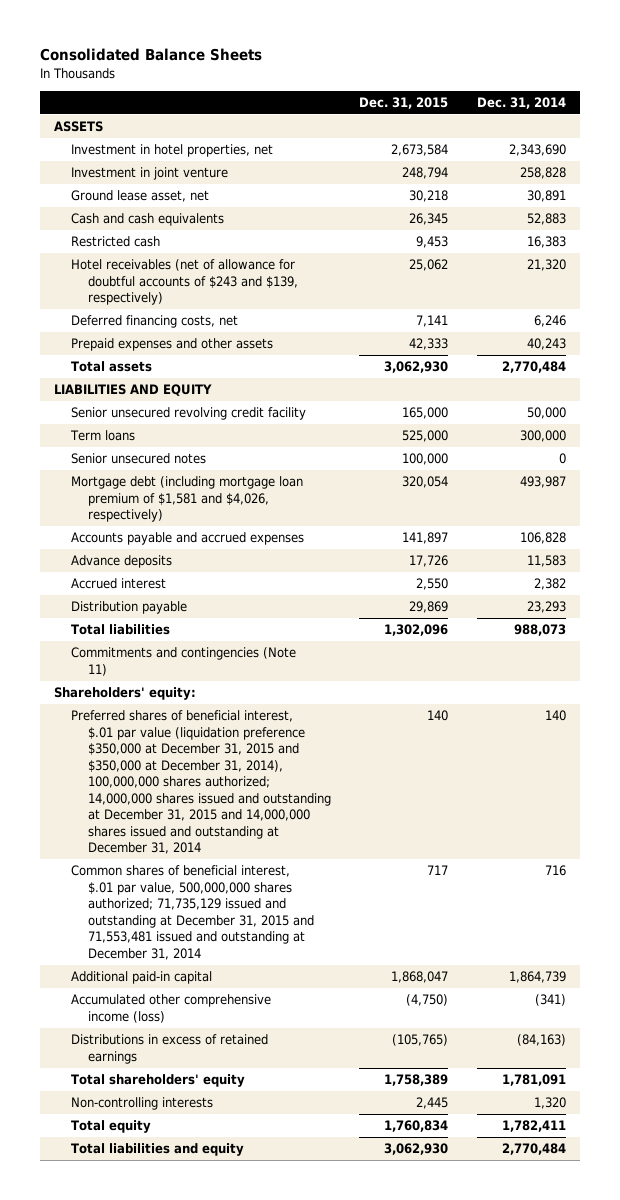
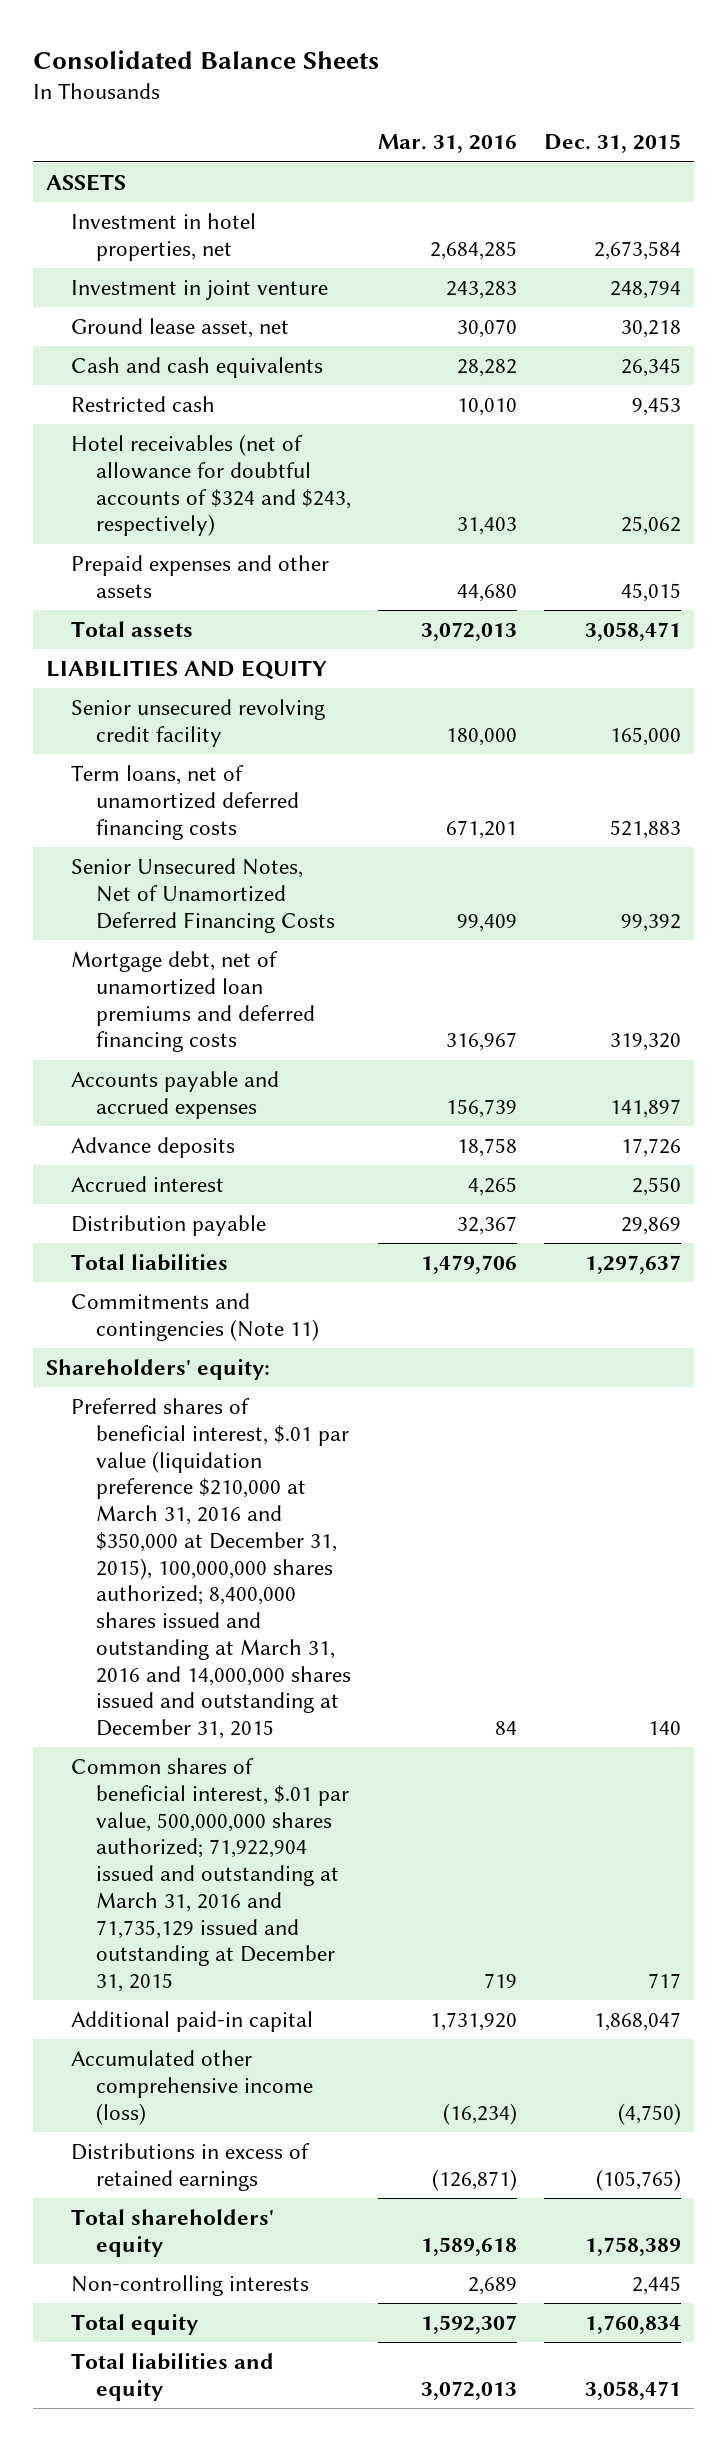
[477,96,567,109] Dec. 31, 2014 -> none
none -> [377,134,517,154] Mar. 31, 2016
[71,315,239,329] Deferred financing costs, net -> none
[71,259,298,306] Hotel receivables (net of allowance for doubtful accounts of $243 and $139, respectively) -> [71,434,352,537] Hotel receivables (net of allowance for doubtful accounts of $324 and $243, respectively)
[409,338,449,351] 42,333 -> [620,582,681,602] 45,015
[384,361,449,374] 3,062,930 -> [584,622,681,642] 3,058,471
[70,430,136,442] Term loans -> none
[71,453,207,465] Senior unsecured notes -> none
none -> [71,765,300,840] Term loans, net of unamortized deferred financing costs
none -> [71,858,336,933] Senior Unsecured Notes, Net of Unamortized Deferred Financing Costs
[71,476,304,523] Mortgage debt (including mortgage loan premium of $1,581 and $4,026, respectively) -> [71,951,316,1053] Mortgage debt, net of unamortized loan premiums and deferred financing costs
[402,476,449,489] 320,054 -> [609,1033,681,1052] 319,320
[384,624,449,637] 1,302,096 -> [584,1255,681,1275] 1,297,637
[71,710,331,855] Preferred shares of beneficial interest, $.01 par value (liquidation preference $350,000 at December 31, 2015 and $350,000 at December 31, 2014), 100,000,000 shares authorized; 14,000,000 shares issued and outstanding at December 31, 2015 and 14,000,000 shares issued and outstanding at December 31, 2014 -> [71,1398,352,1740] Preferred shares of beneficial interest, $.01 par value (liquidation preference $210,000 at March 31, 2016 and $350,000 at December 31, 2015), 100,000,000 shares authorized; 8,400,000 shares issued and outstanding at March 31, 2016 and 14,000,000 shares issued and outstanding at December 31, 2015
[71,865,314,960] Common shares of beneficial interest, $.01 par value, 500,000,000 shares authorized; 71,735,129 issued and outstanding at December 31, 2015 and 71,553,481 issued and outstanding at December 31, 2014 -> [71,1758,350,1993] Common shares of beneficial interest, $.01 par value, 500,000,000 shares authorized; 71,922,904 issued and outstanding at March 31, 2016 and 71,735,129 issued and outstanding at December 31, 2015
[384,1143,449,1156] 3,062,930 -> [584,2380,681,2400] 3,058,471

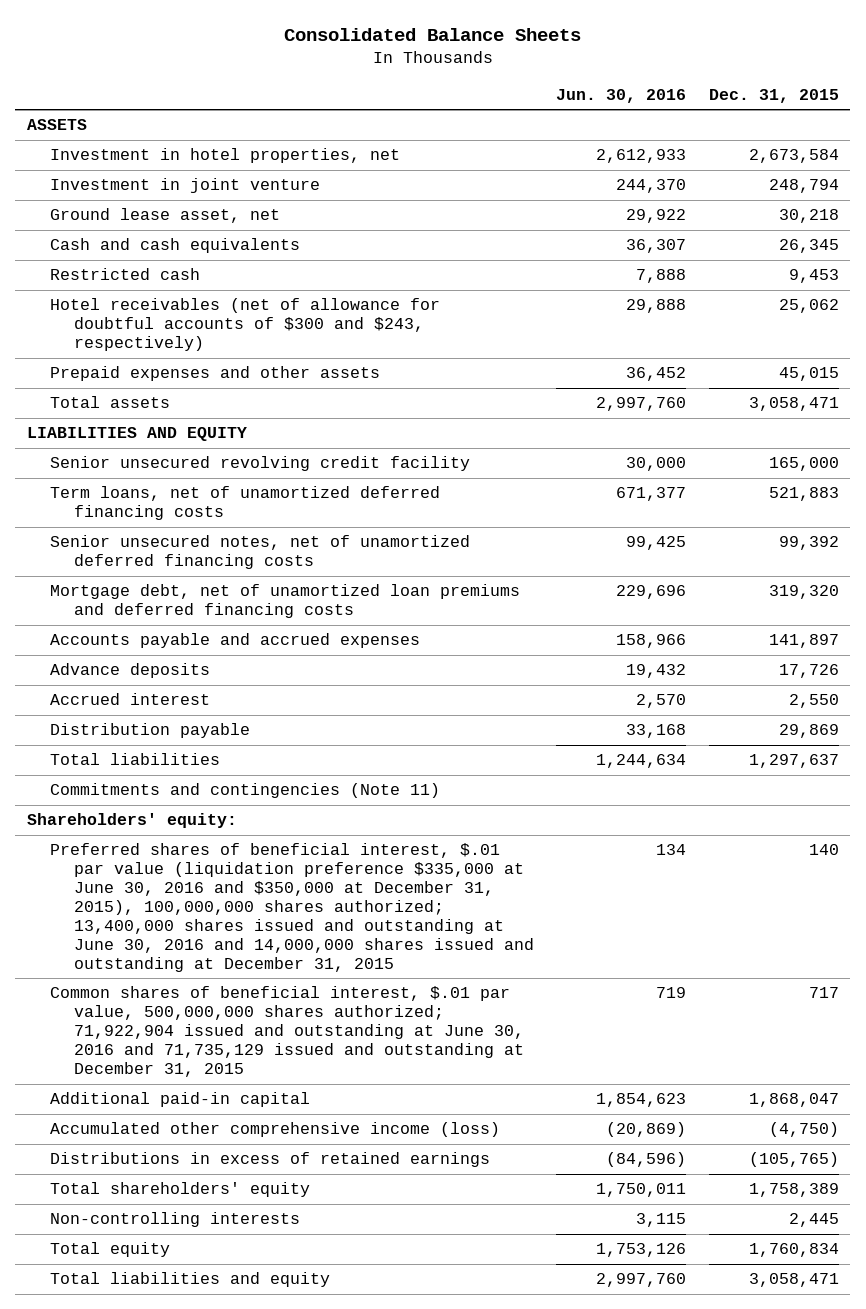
[377,134,517,154] Mar. 31, 2016 -> none
none -> [556,88,687,103] Jun. 30, 2016
[71,434,352,537] Hotel receivables (net of allowance for doubtful accounts of $324 and $243, respectively) -> [50,298,441,352] Hotel receivables (net of allowance for doubtful accounts of $300 and $243, respectively)
[71,858,336,933] Senior Unsecured Notes, Net of Unamortized Deferred Financing Costs -> [50,535,471,570] Senior unsecured notes, net of unamortized deferred financing costs
[71,1398,352,1740] Preferred shares of beneficial interest, $.01 par value (liquidation preference $210,000 at March 31, 2016 and $350,000 at December 31, 2015), 100,000,000 shares authorized; 8,400,000 shares issued and outstanding at March 31, 2016 and 14,000,000 shares issued and outstanding at December 31, 2015 -> [50,843,534,972] Preferred shares of beneficial interest, $.01 par value (liquidation preference $335,000 at June 30, 2016 and $350,000 at December 31, 2015), 100,000,000 shares authorized; 13,400,000 shares issued and outstanding at June 30, 2016 and 14,000,000 shares issued and outstanding at December 31, 2015
[71,1758,350,1993] Common shares of beneficial interest, $.01 par value, 500,000,000 shares authorized; 71,922,904 issued and outstanding at March 31, 2016 and 71,735,129 issued and outstanding at December 31, 2015 -> [50,986,524,1078] Common shares of beneficial interest, $.01 par value, 500,000,000 shares authorized; 71,922,904 issued and outstanding at June 30, 2016 and 71,735,129 issued and outstanding at December 31, 2015

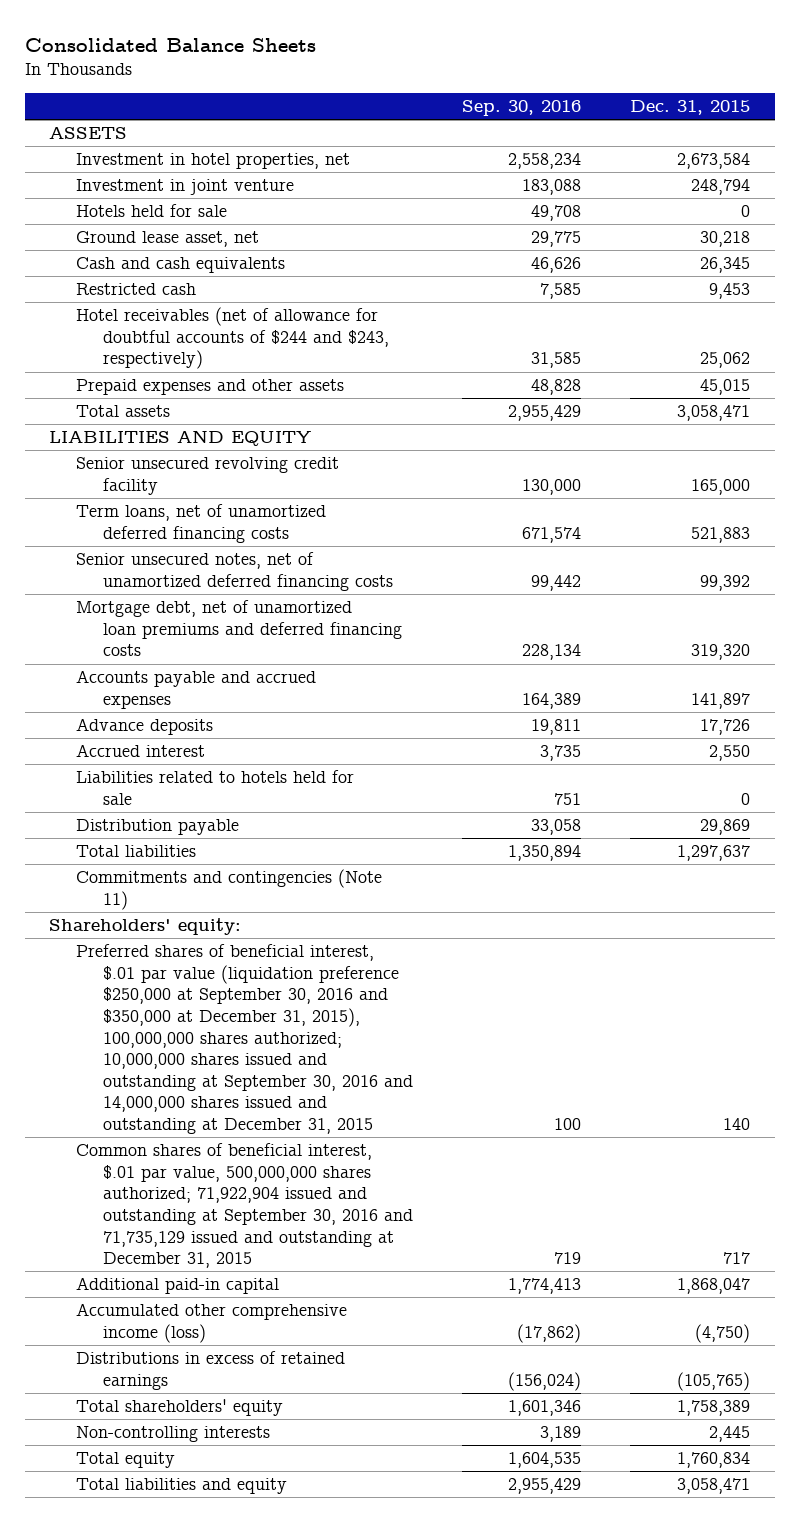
[556,88,687,103] Jun. 30, 2016 -> none
none -> [462,100,582,117] Sep. 30, 2016
none -> [76,204,228,218] Hotels held for sale
[50,298,441,352] Hotel receivables (net of allowance for doubtful accounts of $300 and $243, respectively) -> [76,307,389,370] Hotel receivables (net of allowance for doubtful accounts of $244 and $243, respectively)
none -> [76,770,355,805] Liabilities related to hotels held for sale
[50,843,534,972] Preferred shares of beneficial interest, $.01 par value (liquidation preference $335,000 at June 30, 2016 and $350,000 at December 31, 2015), 100,000,000 shares authorized; 13,400,000 shares issued and outstanding at June 30, 2016 and 14,000,000 shares issued and outstanding at December 31, 2015 -> [76,944,413,1135] Preferred shares of beneficial interest, $.01 par value (liquidation preference $250,000 at September 30, 2016 and $350,000 at December 31, 2015), 100,000,000 shares authorized; 10,000,000 shares issued and outstanding at September 30, 2016 and 14,000,000 shares issued and outstanding at December 31, 2015
[50,986,524,1078] Common shares of beneficial interest, $.01 par value, 500,000,000 shares authorized; 71,922,904 issued and outstanding at June 30, 2016 and 71,735,129 issued and outstanding at December 31, 2015 -> [76,1143,413,1269] Common shares of beneficial interest, $.01 par value, 500,000,000 shares authorized; 71,922,904 issued and outstanding at September 30, 2016 and 71,735,129 issued and outstanding at December 31, 2015

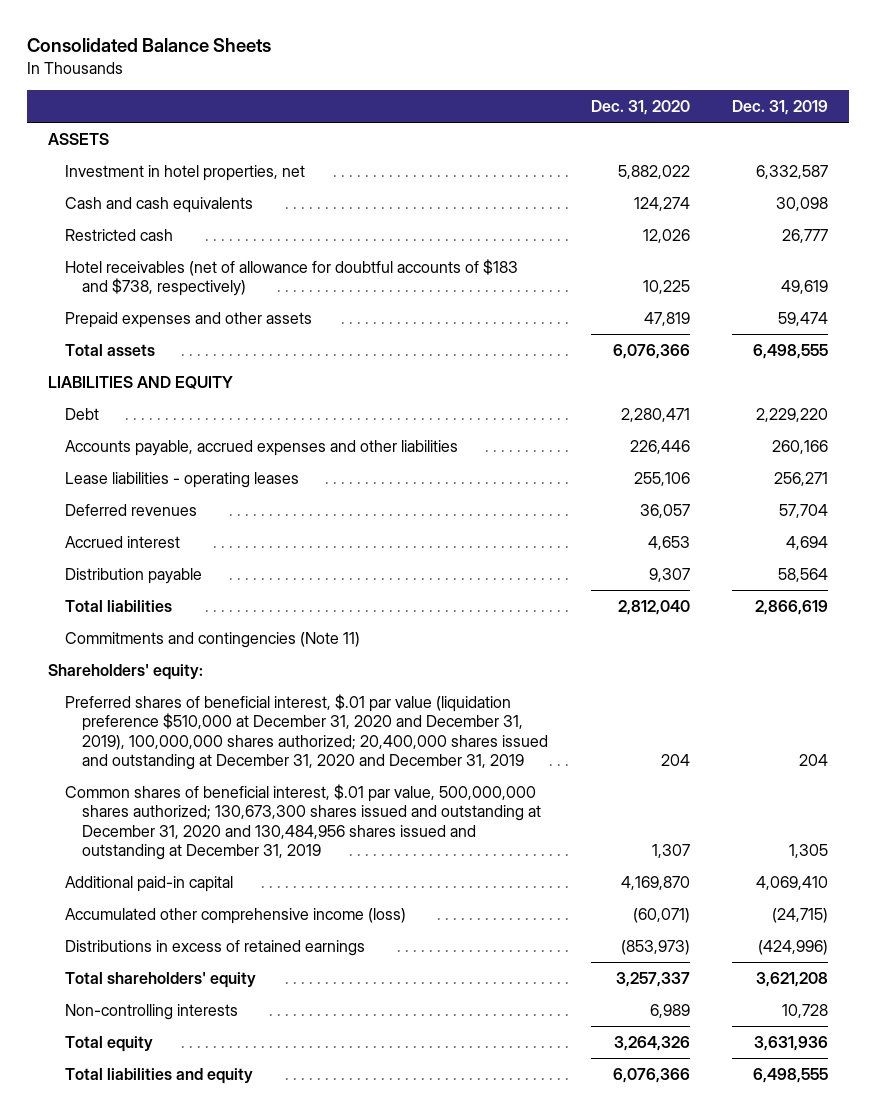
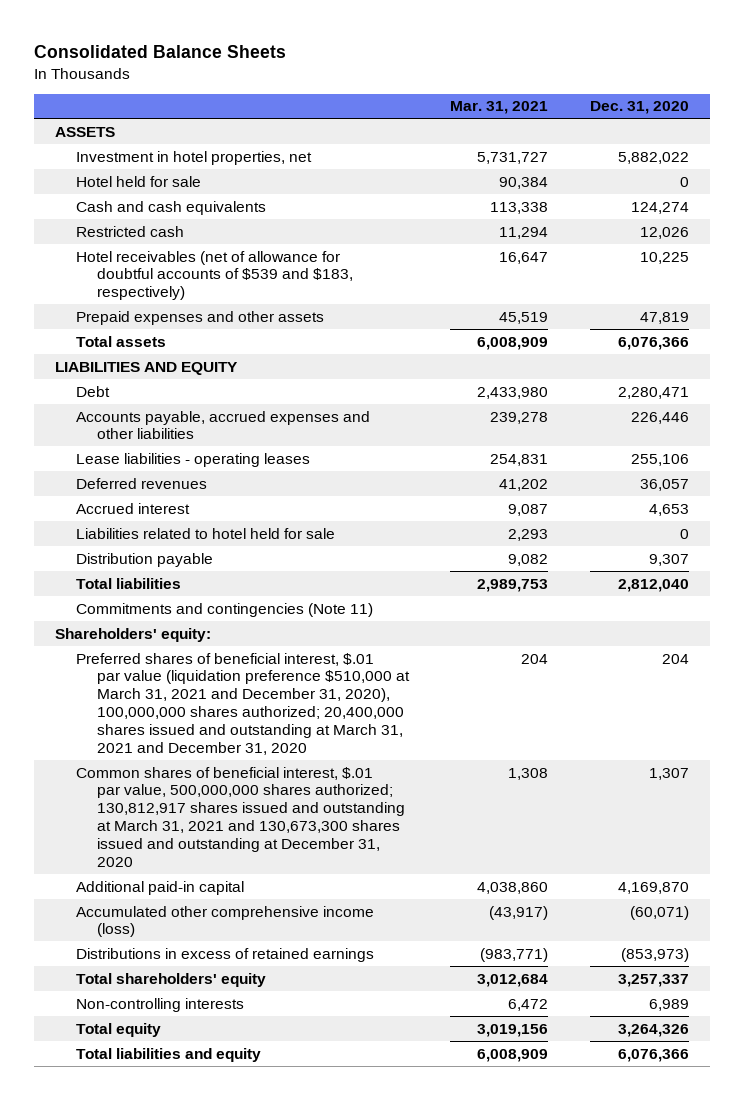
[732,100,829,116] Dec. 31, 2019 -> none
none -> [450,101,549,115] Mar. 31, 2021
none -> [75,175,201,187] Hotel held for sale
[65,258,519,297] Hotel receivables (net of allowance for doubtful accounts of $183 and $738, respectively) -> [75,250,353,301] Hotel receivables (net of allowance for doubtful accounts of $539 and $183, respectively)
none -> [75,527,335,539] Liabilities related to hotel held for sale
[65,693,549,771] Preferred shares of beneficial interest, $.01 par value (liquidation preference $510,000 at December 31, 2020 and December 31, 2019), 100,000,000 shares authorized; 20,400,000 shares issued and outstanding at December 31, 2020 and December 31, 2019 -> [75,652,410,755] Preferred shares of beneficial interest, $.01 par value (liquidation preference $510,000 at March 31, 2021 and December 31, 2020), 100,000,000 shares authorized; 20,400,000 shares issued and outstanding at March 31, 2021 and December 31, 2020
[65,783,542,861] Common shares of beneficial interest, $.01 par value, 500,000,000 shares authorized; 130,673,300 shares issued and outstanding at December 31, 2020 and 130,484,956 shares issued and outstanding at December 31, 2019 -> [75,766,405,867] Common shares of beneficial interest, $.01 par value, 500,000,000 shares authorized; 130,812,917 shares issued and outstanding at March 31, 2021 and 130,673,300 shares issued and outstanding at December 31, 2020

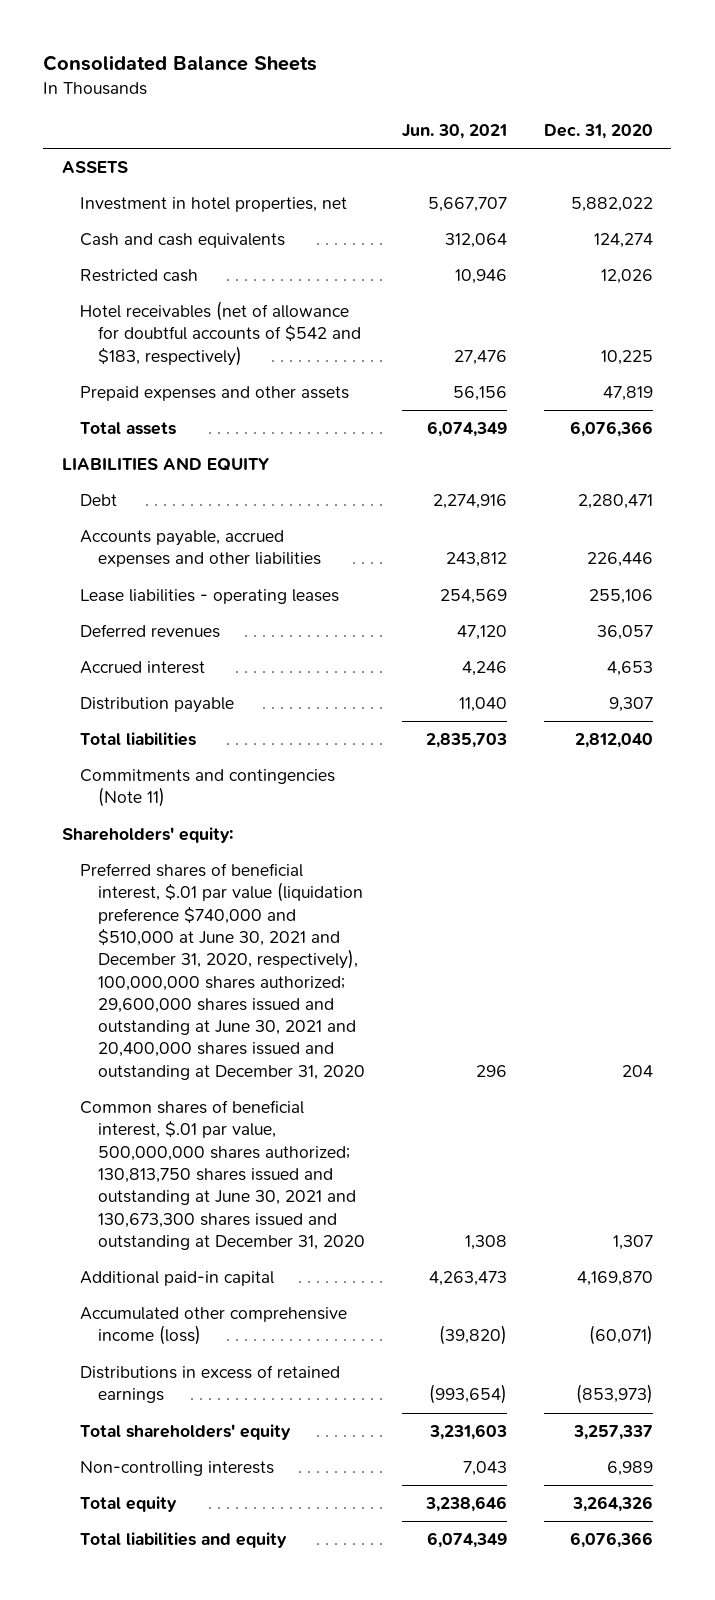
[450,101,549,115] Mar. 31, 2021 -> none
none -> [401,123,507,139] Jun. 30, 2021
[75,175,201,187] Hotel held for sale -> none
[75,250,353,301] Hotel receivables (net of allowance for doubtful accounts of $539 and $183, respectively) -> [79,301,361,366] Hotel receivables (net of allowance for doubtful accounts of $542 and $183, respectively)
[75,527,335,539] Liabilities related to hotel held for sale -> none
[75,652,410,755] Preferred shares of beneficial interest, $.01 par value (liquidation preference $510,000 at March 31, 2021 and December 31, 2020), 100,000,000 shares authorized; 20,400,000 shares issued and outstanding at March 31, 2021 and December 31, 2020 -> [79,863,365,1080] Preferred shares of beneficial interest, $.01 par value (liquidation preference $740,000 and $510,000 at June 30, 2021 and December 31, 2020, respectively), 100,000,000 shares authorized; 29,600,000 shares issued and outstanding at June 30, 2021 and 20,400,000 shares issued and outstanding at December 31, 2020
[75,766,405,867] Common shares of beneficial interest, $.01 par value, 500,000,000 shares authorized; 130,812,917 shares issued and outstanding at March 31, 2021 and 130,673,300 shares issued and outstanding at December 31, 2020 -> [79,1100,365,1250] Common shares of beneficial interest, $.01 par value, 500,000,000 shares authorized; 130,813,750 shares issued and outstanding at June 30, 2021 and 130,673,300 shares issued and outstanding at December 31, 2020

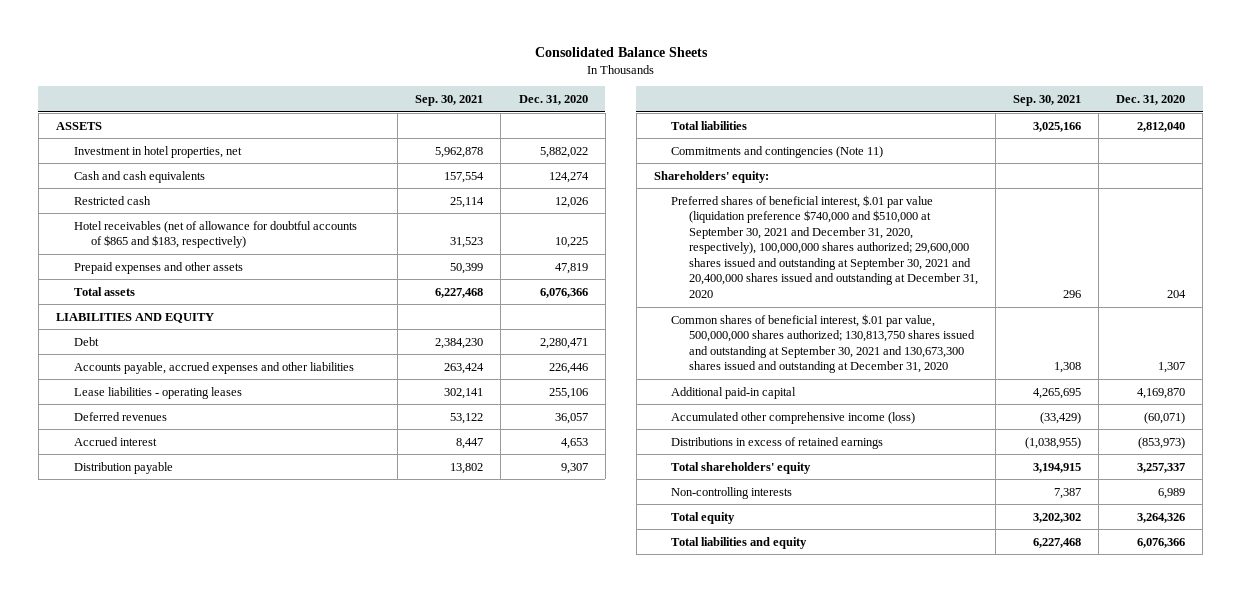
[401,123,507,139] Jun. 30, 2021 -> none
none -> [415,95,484,107] Sep. 30, 2021
[79,301,361,366] Hotel receivables (net of allowance for doubtful accounts of $542 and $183, respectively) -> [73,220,357,249] Hotel receivables (net of allowance for doubtful accounts of $865 and $183, respectively)
[79,863,365,1080] Preferred shares of beneficial interest, $.01 par value (liquidation preference $740,000 and $510,000 at June 30, 2021 and December 31, 2020, respectively), 100,000,000 shares authorized; 29,600,000 shares issued and outstanding at June 30, 2021 and 20,400,000 shares issued and outstanding at December 31, 2020 -> [671,194,978,298] Preferred shares of beneficial interest, $.01 par value (liquidation preference $740,000 and $510,000 at September 30, 2021 and December 31, 2020, respectively), 100,000,000 shares authorized; 29,600,000 shares issued and outstanding at September 30, 2021 and 20,400,000 shares issued and outstanding at December 31, 2020
[79,1100,365,1250] Common shares of beneficial interest, $.01 par value, 500,000,000 shares authorized; 130,813,750 shares issued and outstanding at June 30, 2021 and 130,673,300 shares issued and outstanding at December 31, 2020 -> [671,313,975,374] Common shares of beneficial interest, $.01 par value, 500,000,000 shares authorized; 130,813,750 shares issued and outstanding at September 30, 2021 and 130,673,300 shares issued and outstanding at December 31, 2020

